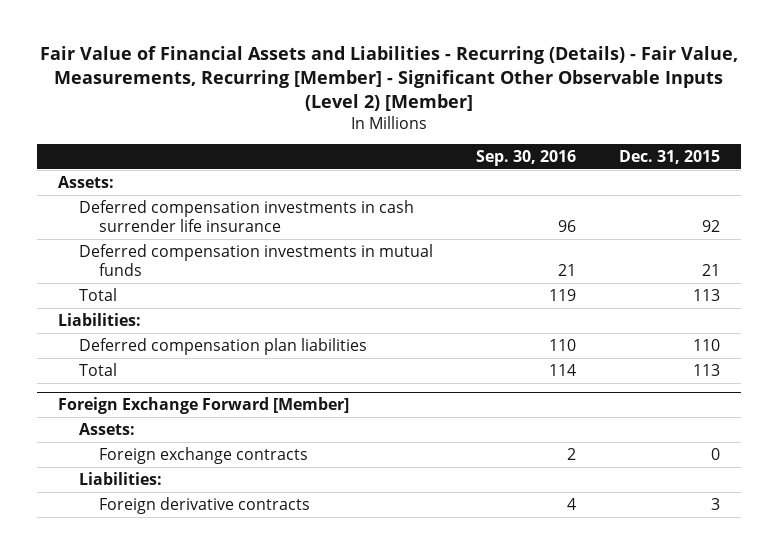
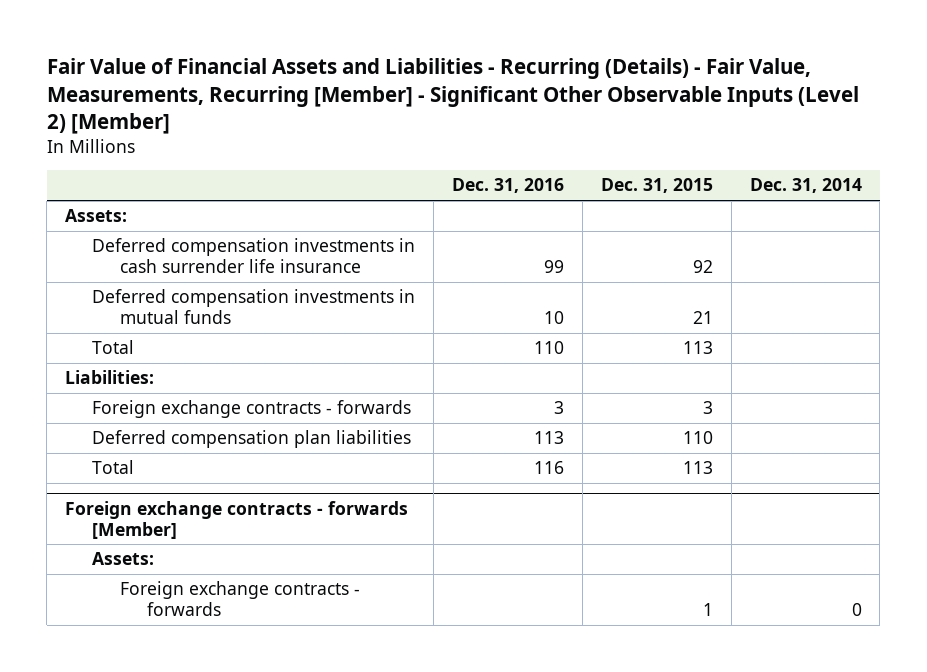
[475,149,576,166] Sep. 30, 2016 -> none
none -> [452,178,565,194] Dec. 31, 2016
none -> [749,178,862,194] Dec. 31, 2014
none -> [92,400,412,419] Foreign exchange contracts - forwards
[58,397,350,415] Foreign Exchange Forward [Member] -> [65,500,409,539] Foreign exchange contracts - forwards [Member]
[78,471,162,485] Liabilities: -> none
[98,496,310,514] Foreign derivative contracts -> none
[98,446,308,464] Foreign exchange contracts -> [119,581,360,617] Foreign exchange contracts - forwards
[710,447,720,460] 0 -> [702,603,713,617] 1

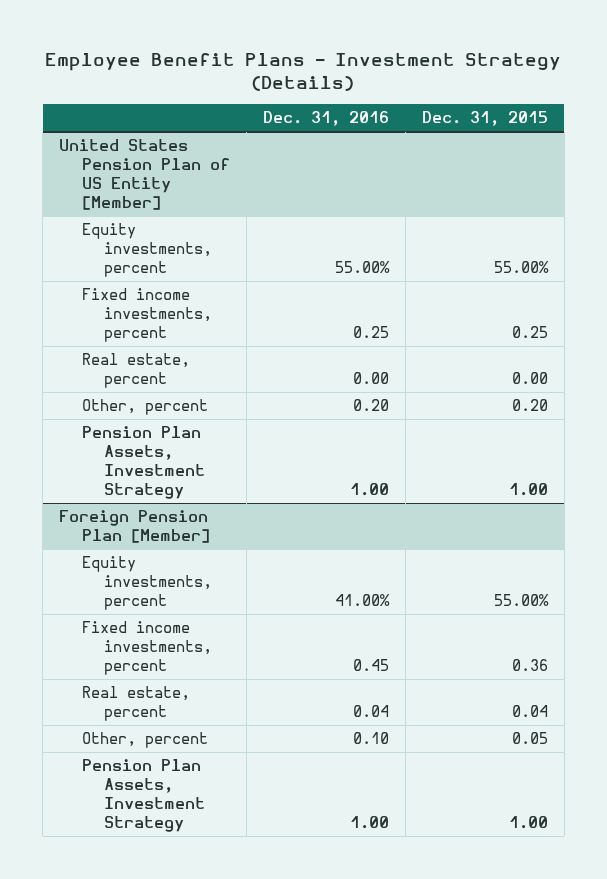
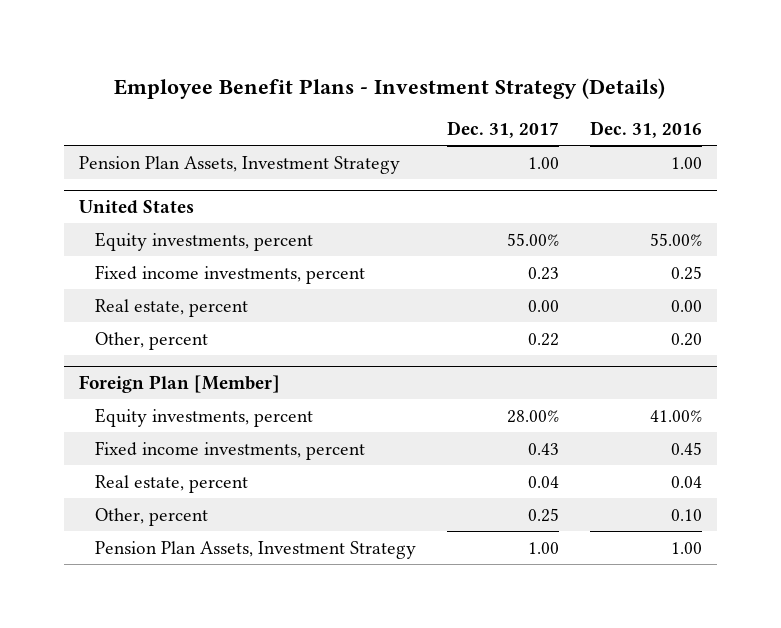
[421,111,548,127] Dec. 31, 2015 -> none
none -> [446,121,559,139] Dec. 31, 2017
[59,139,230,211] United States Pension Plan of US Entity [Member] -> none
none -> [79,155,401,174] Pension Plan Assets, Investment Strategy
none -> [79,200,195,215] United States
[81,426,206,500] Pension Plan Assets, Investment Strategy -> none
[59,510,210,544] Foreign Pension Plan [Member] -> [79,375,281,394] Foreign Plan [Member]

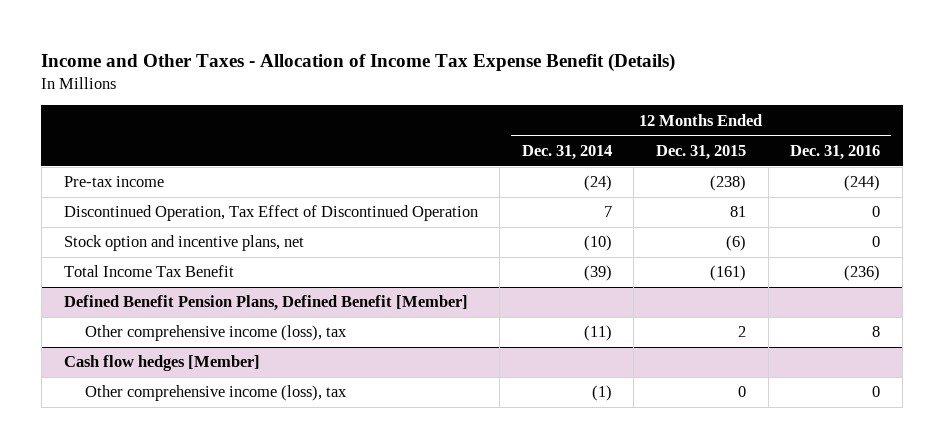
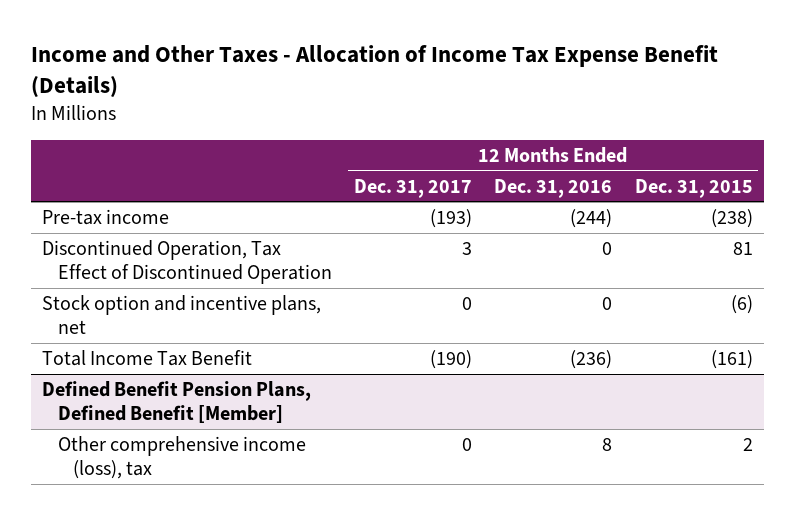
[521,145,612,161] Dec. 31, 2014 -> none
none -> [353,178,472,198] Dec. 31, 2017
[63,355,260,372] Cash flow hedges [Member] -> none
[85,385,348,402] Other comprehensive income (loss), tax -> none

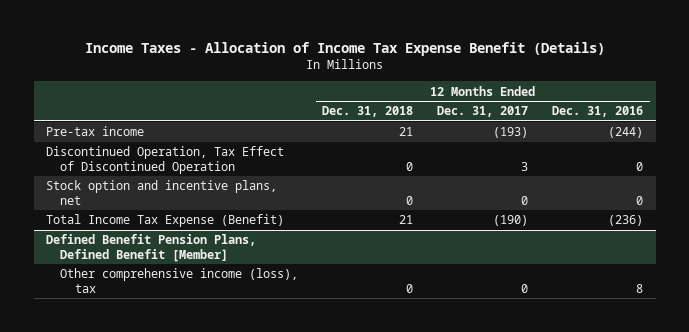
[31,45,719,98] Income and Other Taxes - Allocation of Income Tax Expense Benefit (Details) -> [84,41,605,56] Income Taxes - Allocation of Income Tax Expense Benefit (Details)
[634,178,753,198] Dec. 31, 2015 -> none
none -> [322,106,414,118] Dec. 31, 2018
[42,349,253,366] Total Income Tax Benefit -> [45,214,284,228] Total Income Tax Expense (Benefit)

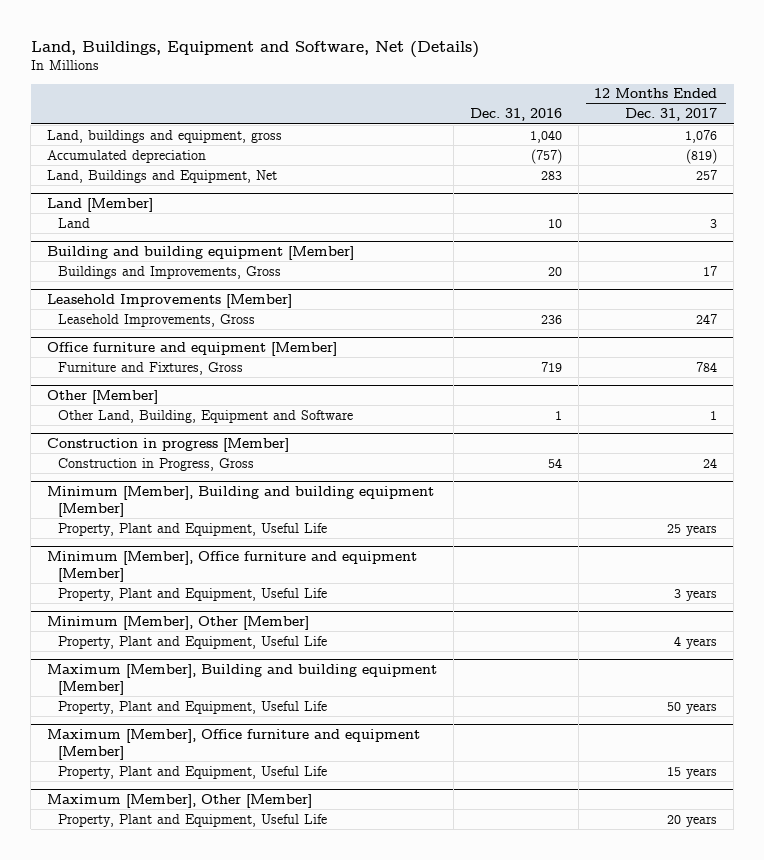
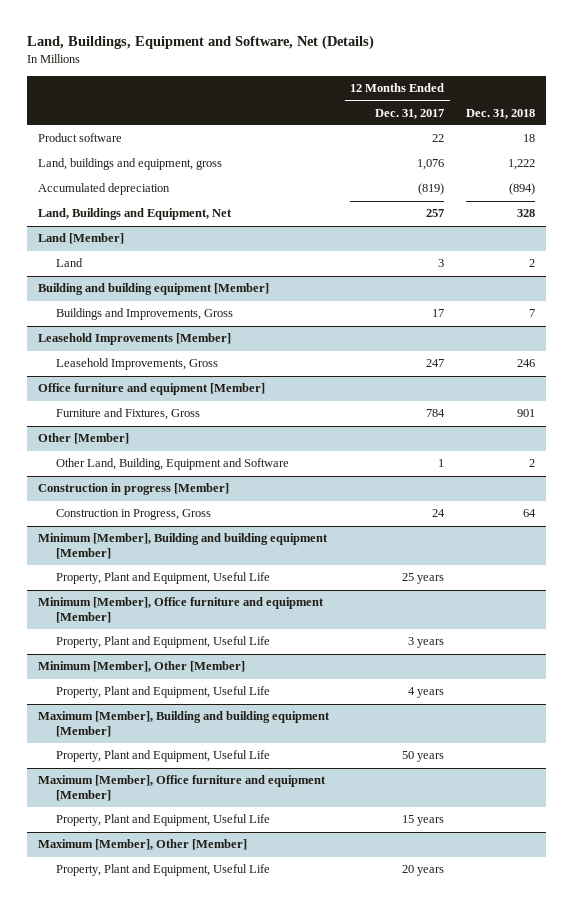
[469,108,562,122] Dec. 31, 2016 -> none
none -> [466,108,536,119] Dec. 31, 2018
none -> [37,133,122,143] Product software

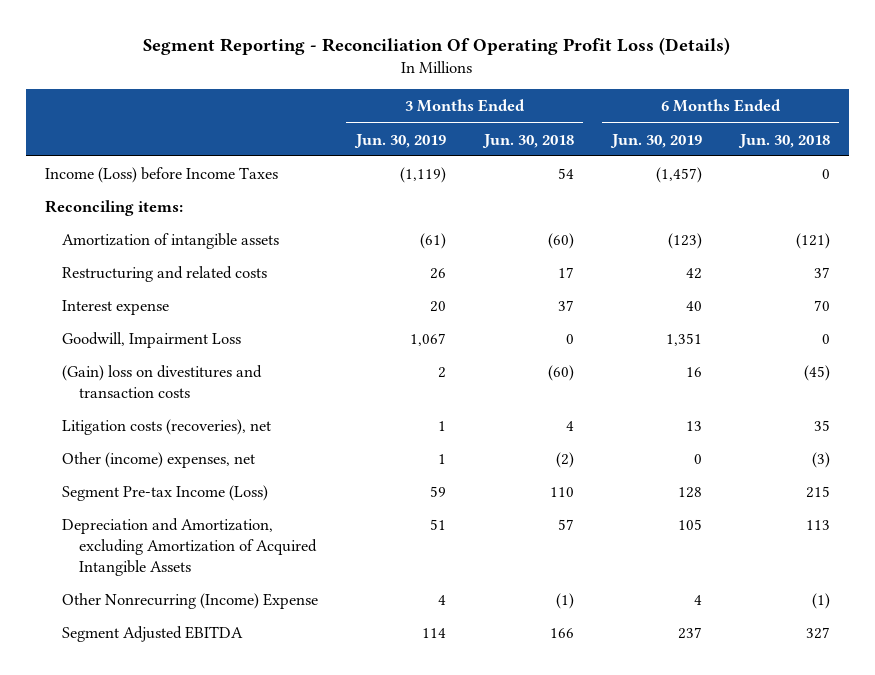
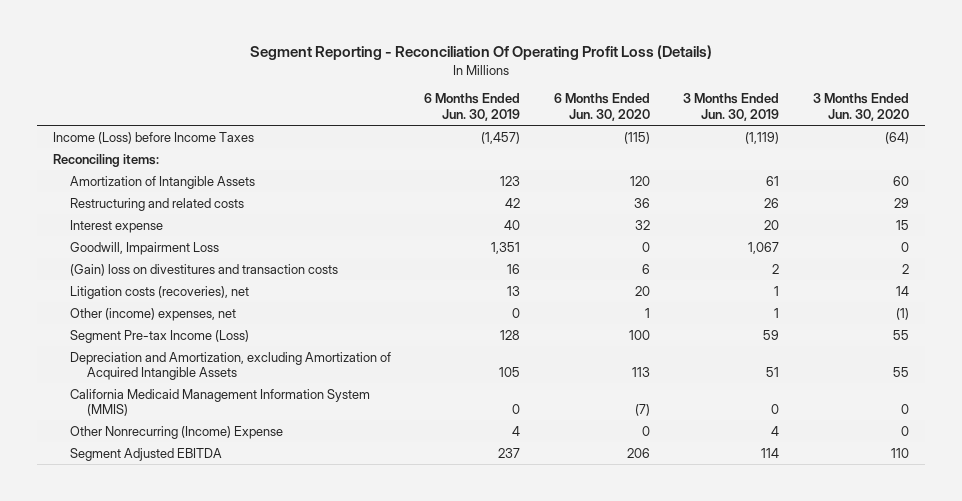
[481,133,574,148] Jun. 30, 2018 -> none
[737,133,830,148] Jun. 30, 2018 -> none
none -> [553,93,650,122] 6 Months Ended Jun. 30, 2020
none -> [812,93,909,122] 3 Months Ended Jun. 30, 2020
[61,232,279,249] Amortization of intangible assets -> [69,175,255,189] Amortization of Intangible Assets
[419,232,446,249] (61) -> [766,175,780,186] 61
[667,232,702,249] (123) -> [500,175,521,186] 123
none -> [69,388,370,417] California Medicaid Management Information System (MMIS)

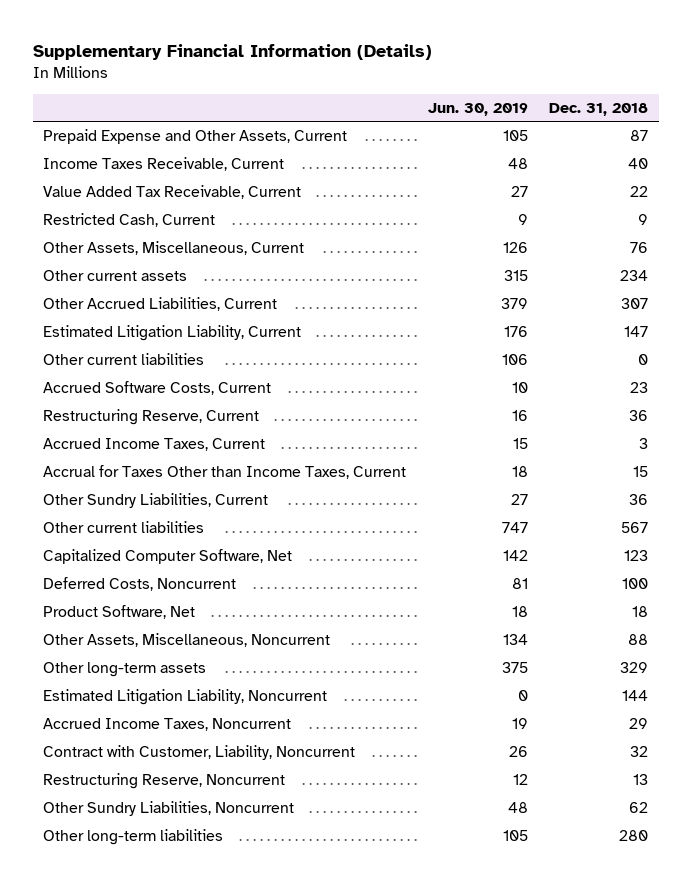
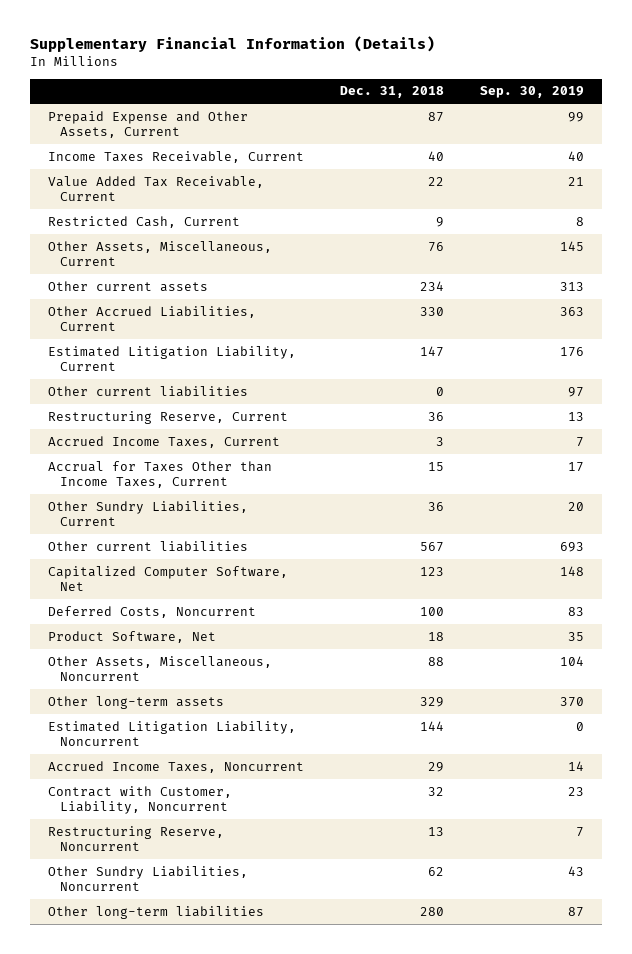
[427,102,528,116] Jun. 30, 2019 -> none
none -> [479,86,584,99] Sep. 30, 2019
[621,298,649,310] 307 -> [419,306,444,316] 330
[43,381,272,396] Accrued Software Costs, Current -> none

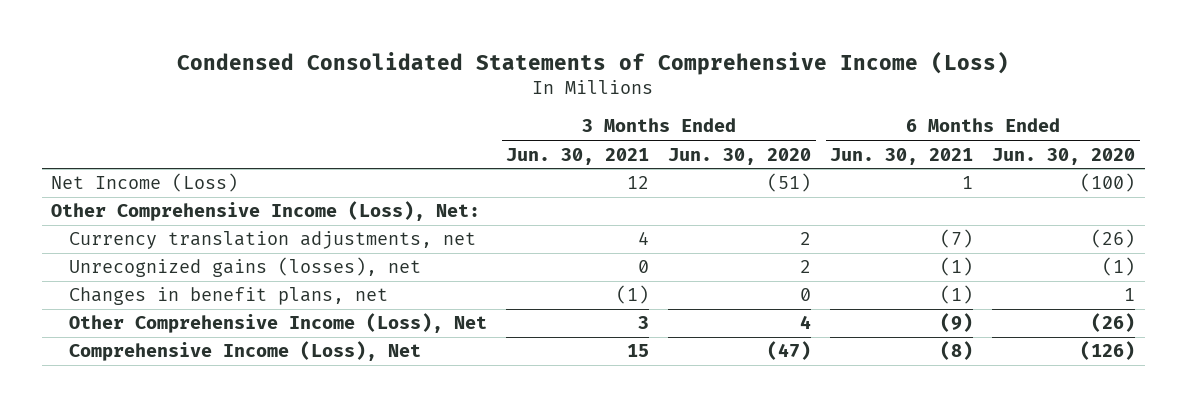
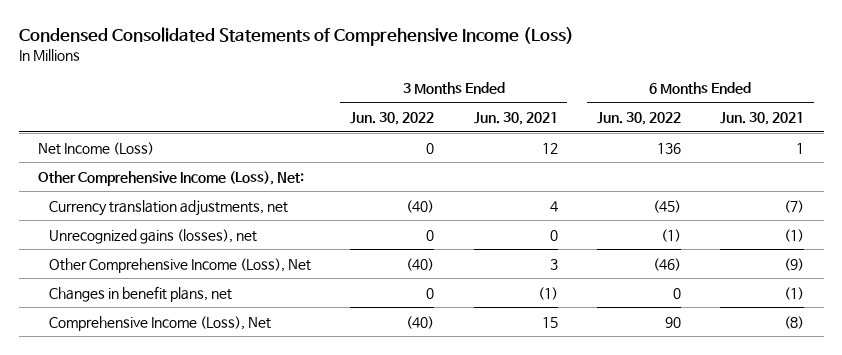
[668,147,812,165] Jun. 30, 2020 -> none
[992,147,1136,165] Jun. 30, 2020 -> none
none -> [350,112,435,126] Jun. 30, 2022
none -> [596,112,681,126] Jun. 30, 2022
[69,287,389,306] Changes in benefit plans, net -> [48,285,232,302] Changes in benefit plans, net

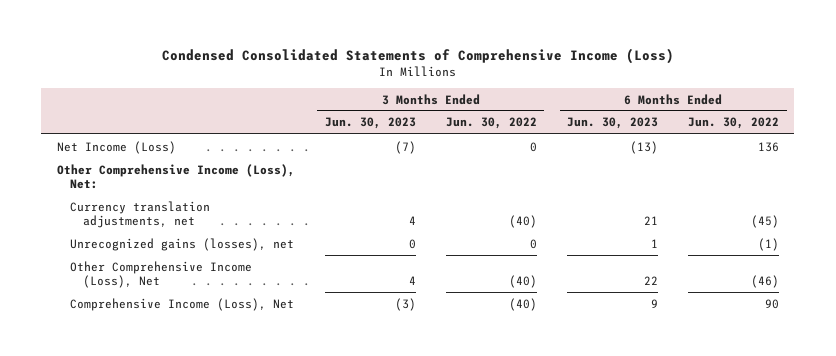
[473,112,558,126] Jun. 30, 2021 -> none
[720,112,805,126] Jun. 30, 2021 -> none
none -> [324,117,416,130] Jun. 30, 2023
none -> [567,117,659,130] Jun. 30, 2023
[48,285,232,302] Changes in benefit plans, net -> none

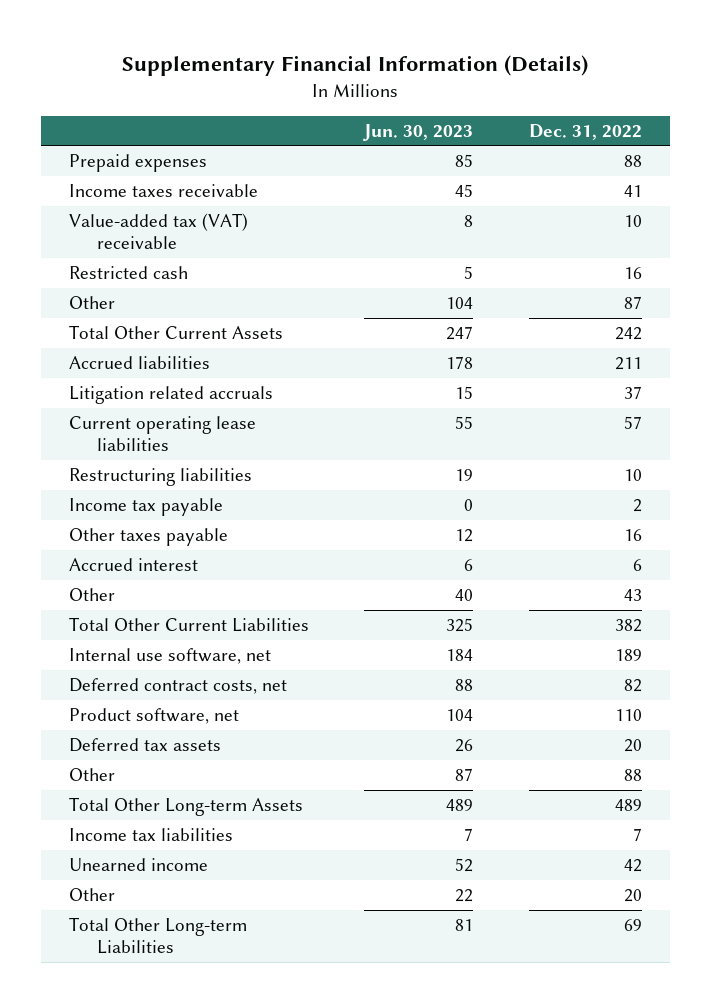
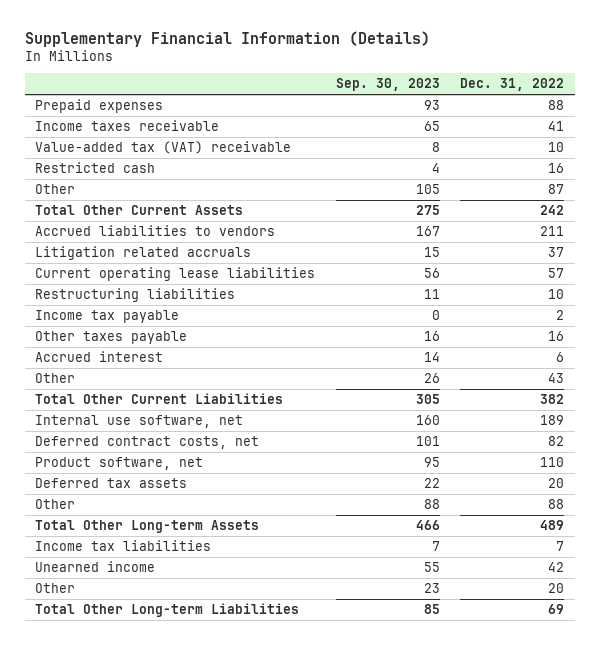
[363,123,474,141] Jun. 30, 2023 -> none
none -> [335,78,440,92] Sep. 30, 2023
[68,355,210,369] Accrued liabilities -> [35,225,276,237] Accrued liabilities to vendors

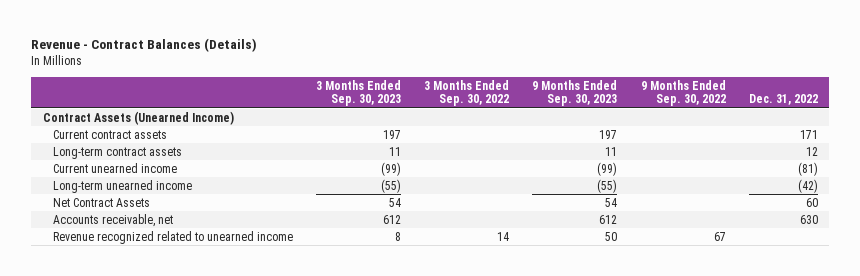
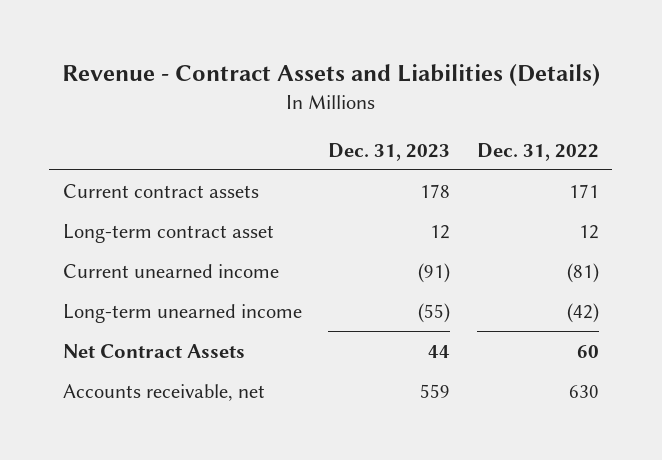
[31,38,258,53] Revenue - Contract Balances (Details) -> [61,64,600,87] Revenue - Contract Assets and Liabilities (Details)
[316,79,402,107] 3 Months Ended Sep. 30, 2023 -> none
[424,79,510,107] 3 Months Ended Sep. 30, 2022 -> none
[532,79,618,107] 9 Months Ended Sep. 30, 2023 -> none
[640,79,726,107] 9 Months Ended Sep. 30, 2022 -> none
none -> [328,142,451,161] Dec. 31, 2023
[42,110,234,125] Contract Assets (Unearned Income) -> none
[53,146,183,159] Long-term contract assets -> [62,223,274,243] Long-term contract asset
[53,230,294,244] Revenue recognized related to unearned income -> none

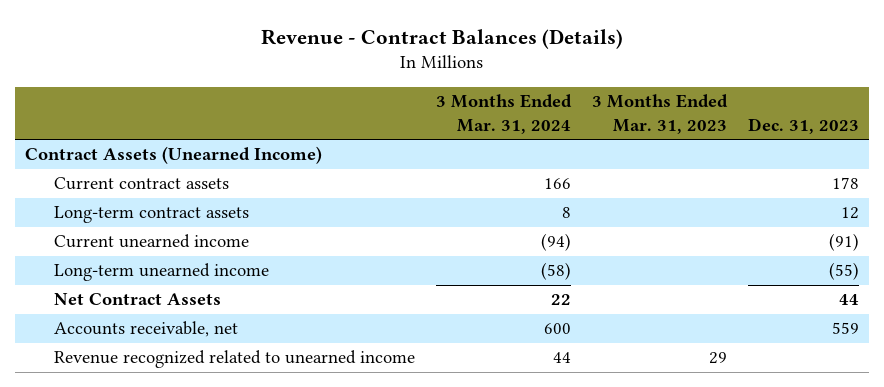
[61,64,600,87] Revenue - Contract Assets and Liabilities (Details) -> [261,28,624,49] Revenue - Contract Balances (Details)
[477,142,600,161] Dec. 31, 2022 -> none
none -> [435,94,572,134] 3 Months Ended Mar. 31, 2024
none -> [591,94,728,134] 3 Months Ended Mar. 31, 2023
none -> [25,146,323,165] Contract Assets (Unearned Income)
[62,223,274,243] Long-term contract asset -> [53,206,249,224] Long-term contract assets
none -> [53,350,415,369] Revenue recognized related to unearned income

